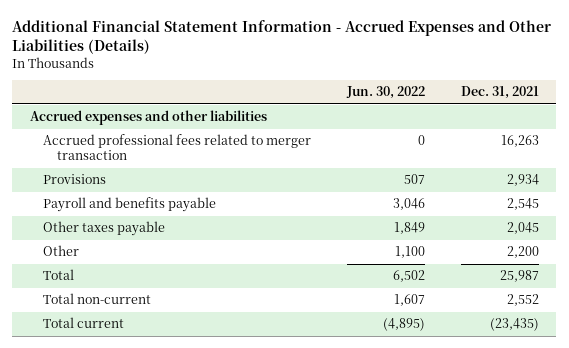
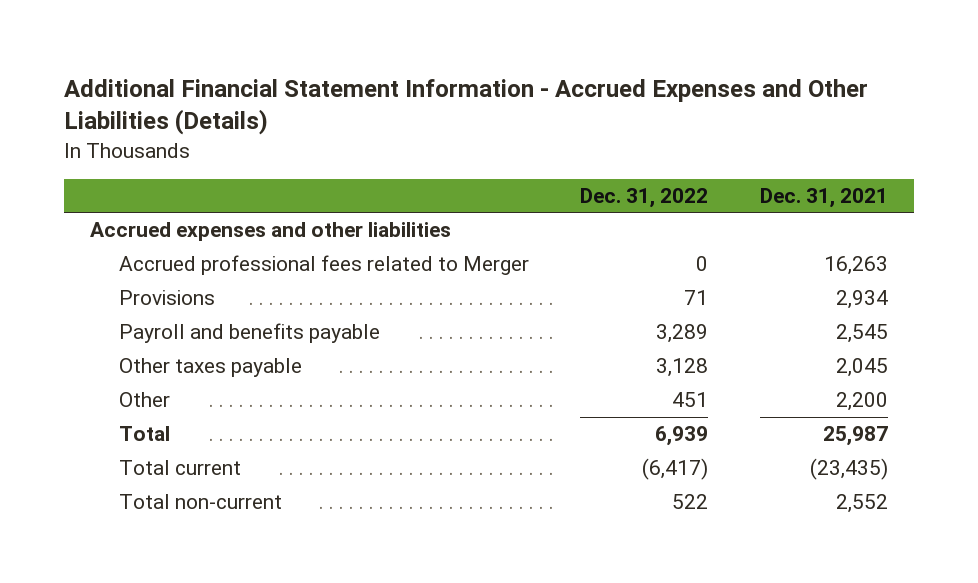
[346,86,426,100] Jun. 30, 2022 -> none
none -> [580,187,709,208] Dec. 31, 2022
[43,134,312,161] Accrued professional fees related to merger transaction -> [118,255,529,276] Accrued professional fees related to Merger
[43,293,152,305] Total non-current -> [118,494,282,510] Total non-current

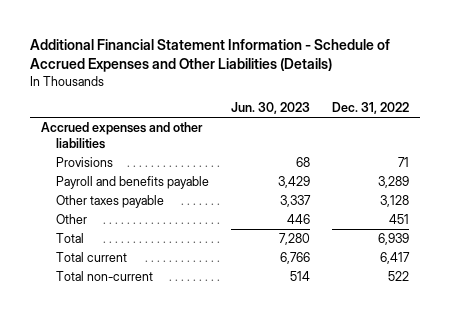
[63,78,868,136] Additional Financial Statement Information - Accrued Expenses and Other Liabilities (Details) -> [30,38,391,72] Additional Financial Statement Information - Schedule of Accrued Expenses and Other Liabilities (Details)
[760,187,889,208] Dec. 31, 2021 -> none
none -> [230,102,310,115] Jun. 30, 2023
[118,255,529,276] Accrued professional fees related to Merger -> none
[642,458,709,481] (6,417) -> [380,252,411,265] 6,417

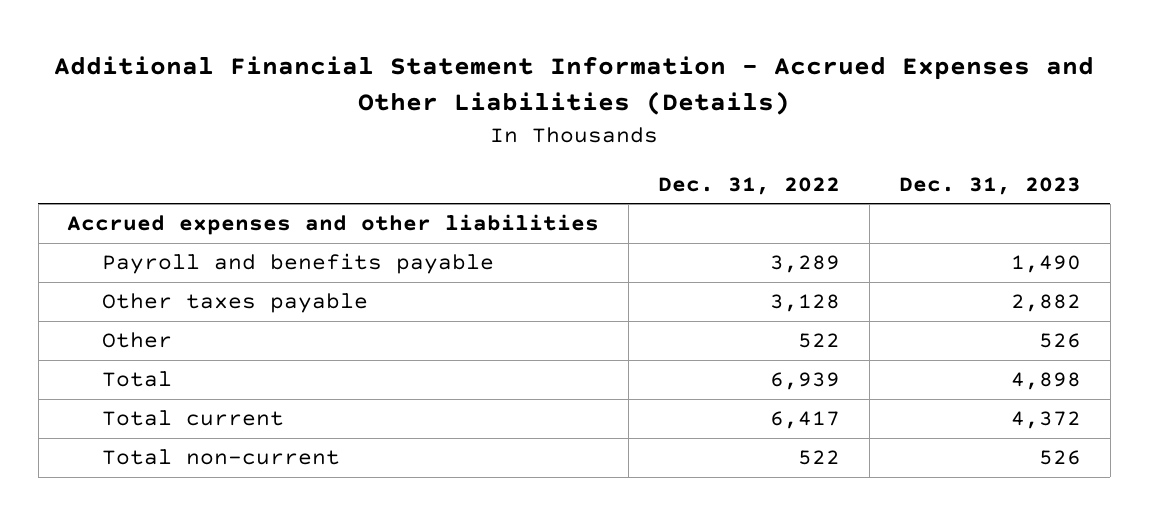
[30,38,391,72] Additional Financial Statement Information - Schedule of Accrued Expenses and Other Liabilities (Details) -> [54,56,1095,116] Additional Financial Statement Information - Accrued Expenses and Other Liabilities (Details)
[230,102,310,115] Jun. 30, 2023 -> none
none -> [899,176,1082,195] Dec. 31, 2023
[55,157,113,168] Provisions -> none
[389,214,410,225] 451 -> [798,333,841,349] 522

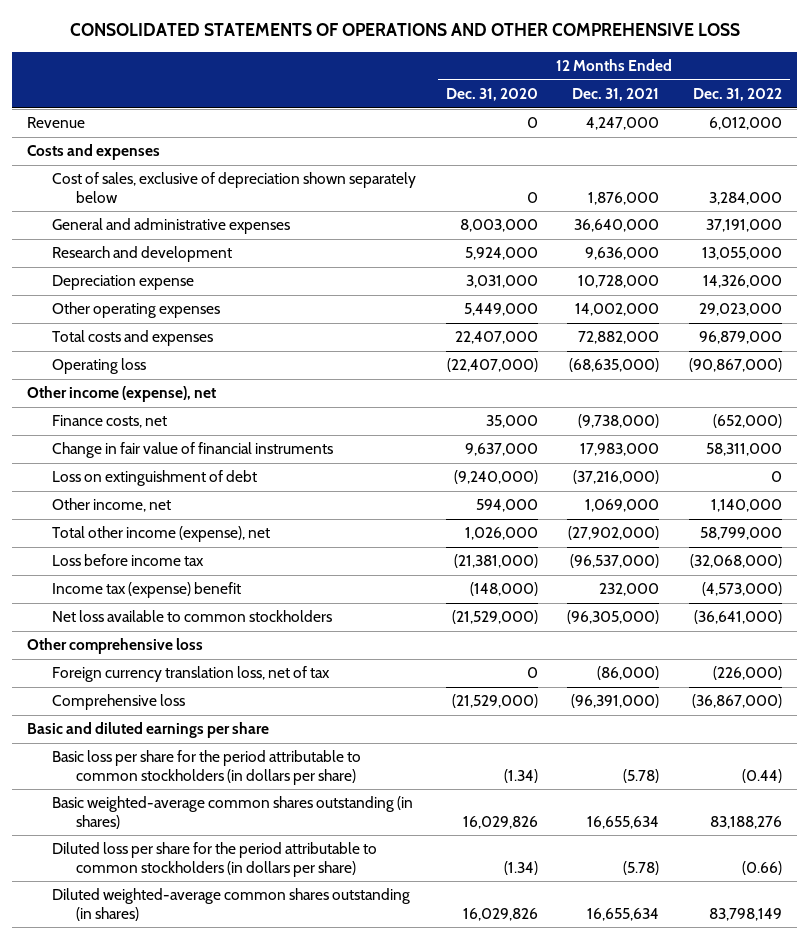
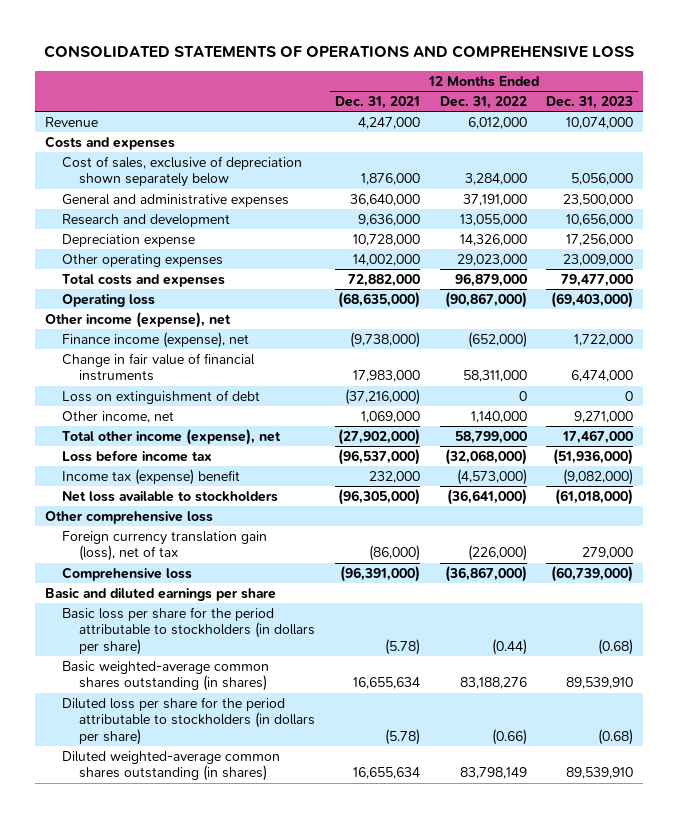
[69,23,740,37] CONSOLIDATED STATEMENTS OF OPERATIONS AND OTHER COMPREHENSIVE LOSS -> [44,44,635,58] CONSOLIDATED STATEMENTS OF OPERATIONS AND COMPREHENSIVE LOSS
[445,88,538,102] Dec. 31, 2020 -> none
none -> [546,95,634,109] Dec. 31, 2023
[51,415,167,429] Finance costs, net -> [62,331,250,348] Finance income (expense), net
[51,610,332,623] Net loss available to common stockholders -> [62,490,279,502] Net loss available to stockholders
[51,666,330,683] Foreign currency translation loss, net of tax -> [62,530,268,562] Foreign currency translation gain (loss), net of tax
[51,750,361,785] Basic loss per share for the period attributable to common stockholders (in dollars per share) -> [62,606,316,655] Basic loss per share for the period attributable to stockholders (in dollars per share)
[51,842,377,877] Diluted loss per share for the period attributable to common stockholders (in dollars per share) -> [62,696,316,745] Diluted loss per share for the period attributable to stockholders (in dollars per share)

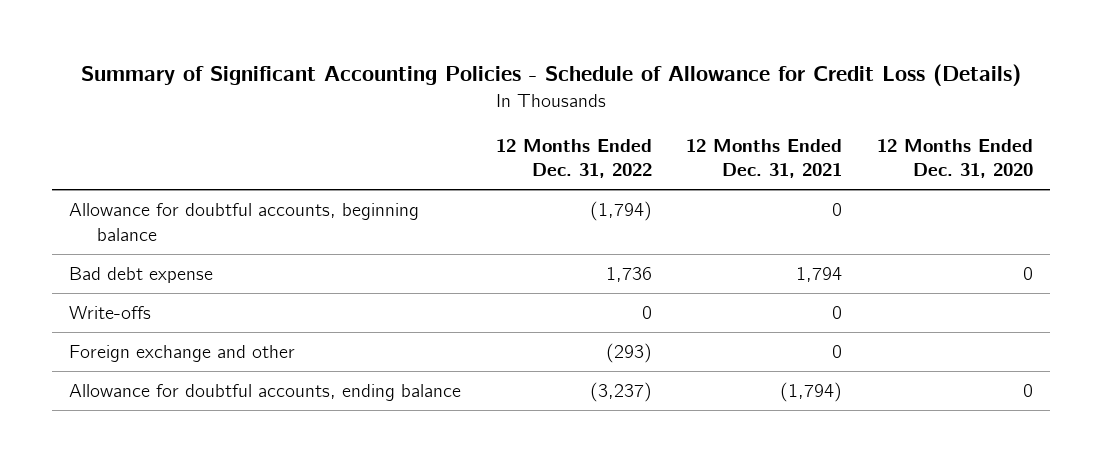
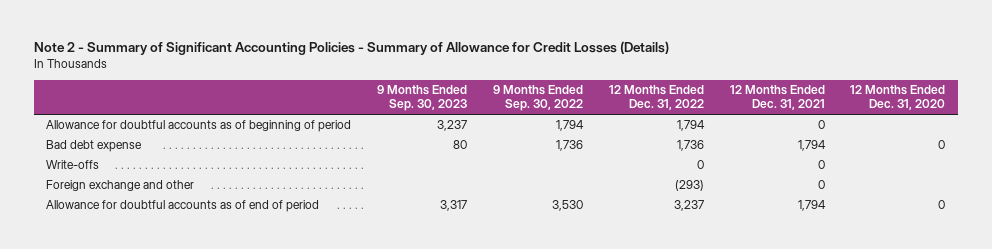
[80,64,1021,87] Summary of Significant Accounting Policies - Schedule of Allowance for Credit Loss (Details) -> [33,40,669,55] Note 2 - Summary of Significant Accounting Policies - Summary of Allowance for Credit Losses (Details)
none -> [377,85,468,112] 9 Months Ended Sep. 30, 2023
none -> [493,85,584,112] 9 Months Ended Sep. 30, 2022
[68,203,419,241] Allowance for doubtful accounts, beginning balance -> [46,120,352,133] Allowance for doubtful accounts as of beginning of period
[589,201,652,222] (1,794) -> [676,120,705,132] 1,794
[68,384,461,402] Allowance for doubtful accounts, ending balance -> [46,200,320,213] Allowance for doubtful accounts as of end of period
[589,382,652,403] (3,237) -> [673,200,704,212] 3,237
[780,382,843,403] (1,794) -> [797,200,826,212] 1,794

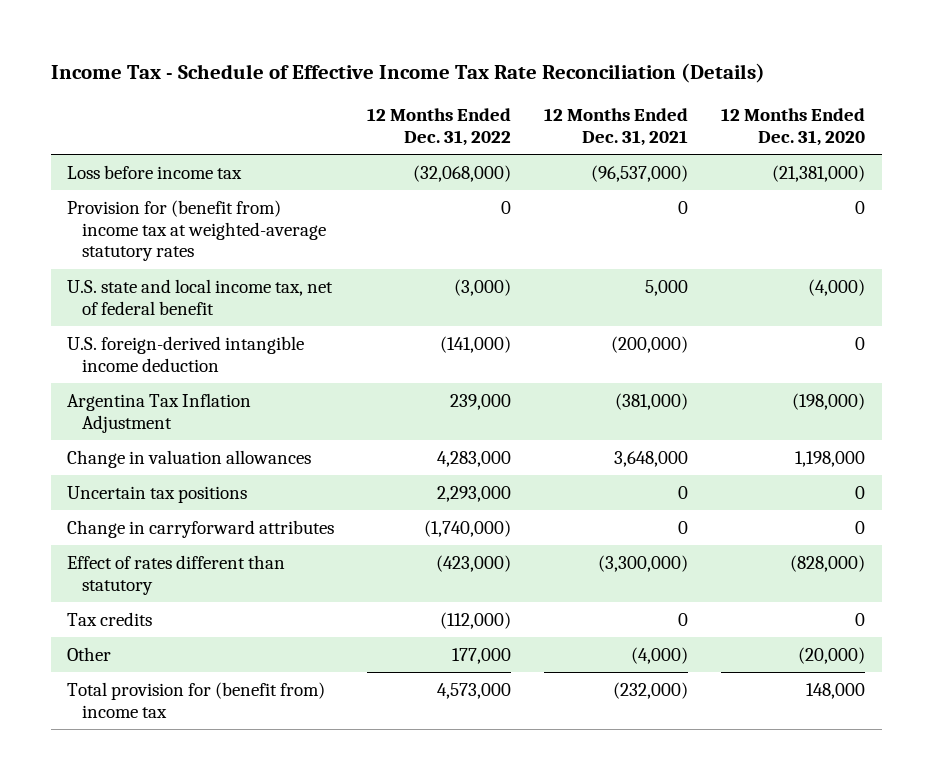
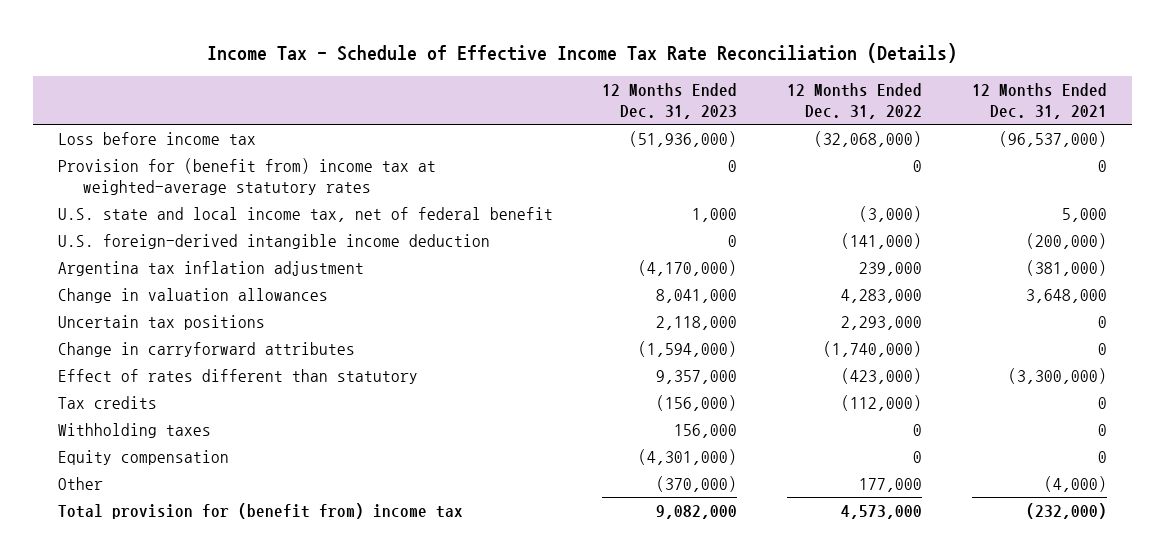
[721,108,866,146] 12 Months Ended Dec. 31, 2020 -> none
none -> [602,82,738,120] 12 Months Ended Dec. 31, 2023
[67,392,252,433] Argentina Tax Inflation Adjustment -> [57,260,364,276] Argentina tax inflation adjustment
none -> [57,422,211,438] Withholding taxes
none -> [57,449,229,465] Equity compensation

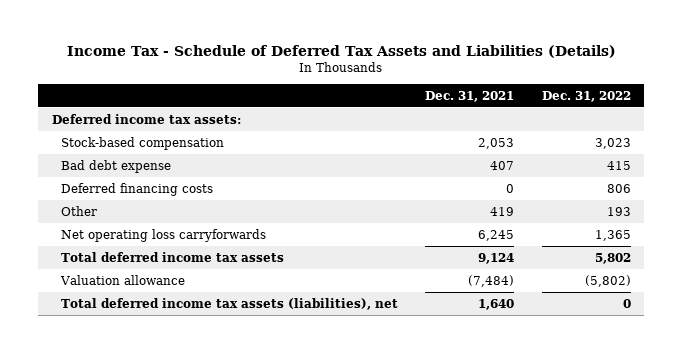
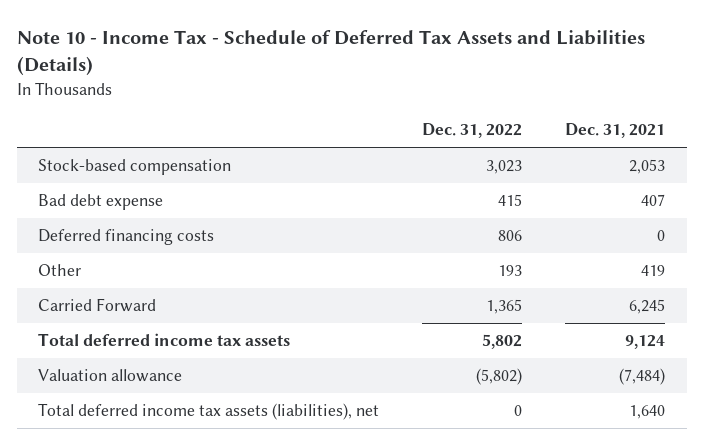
[67,45,617,59] Income Tax - Schedule of Deferred Tax Assets and Liabilities (Details) -> [16,30,645,77] Note 10 - Income Tax - Schedule of Deferred Tax Assets and Liabilities (Details)
[51,113,241,124] Deferred income tax assets: -> none
[60,228,266,242] Net operating loss carryforwards -> [38,297,157,312] Carried Forward

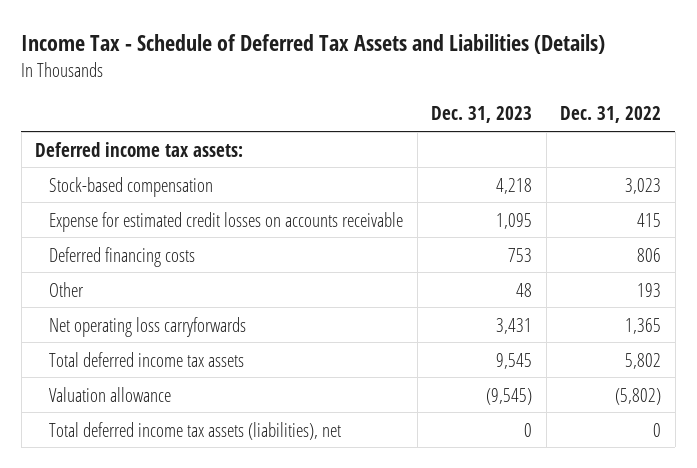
[16,30,645,77] Note 10 - Income Tax - Schedule of Deferred Tax Assets and Liabilities (Details) -> [21,34,606,55] Income Tax - Schedule of Deferred Tax Assets and Liabilities (Details)
[565,123,666,139] Dec. 31, 2021 -> none
none -> [431,106,533,124] Dec. 31, 2023
none -> [35,141,244,157] Deferred income tax assets:
[38,193,164,210] Bad debt expense -> [48,211,403,232] Expense for estimated credit losses on accounts receivable
[38,297,157,312] Carried Forward -> [48,316,246,337] Net operating loss carryforwards

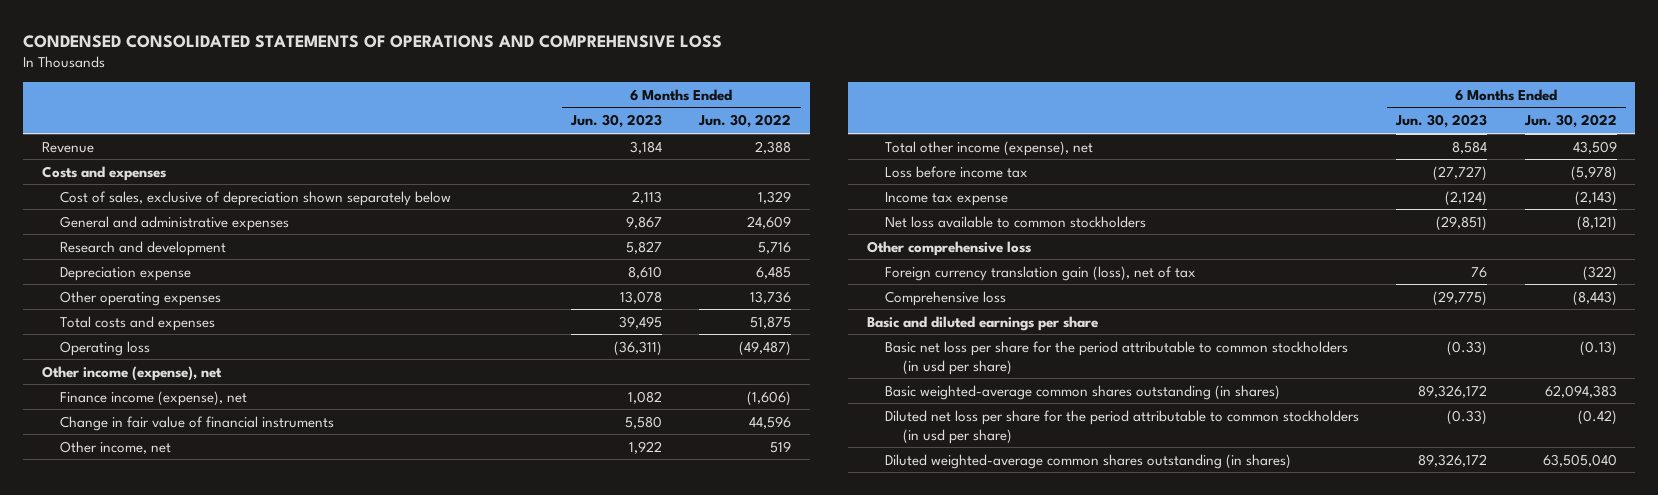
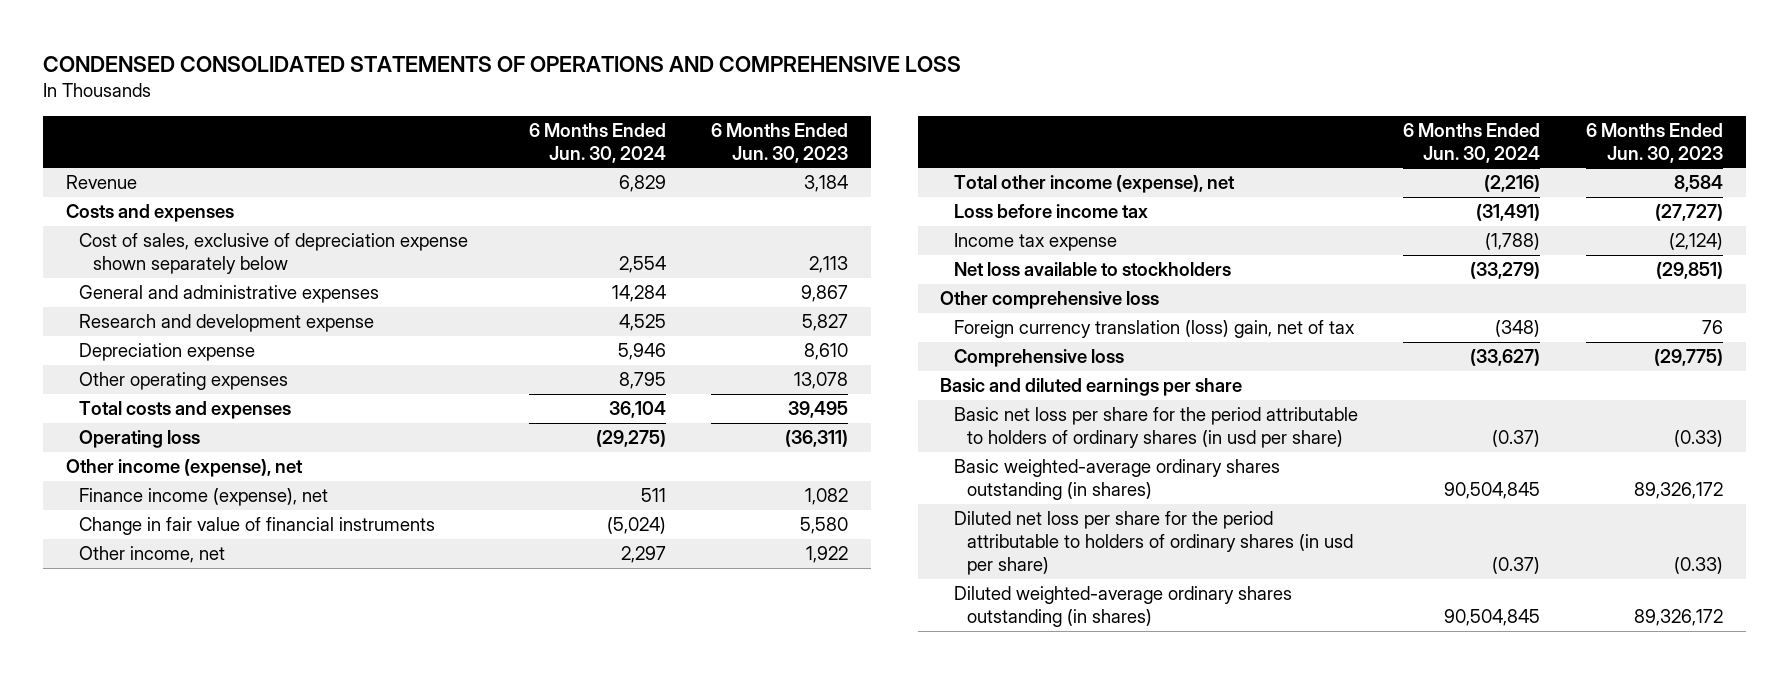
[698,114,792,129] Jun. 30, 2022 -> none
none -> [528,122,666,163] 6 Months Ended Jun. 30, 2024
[59,190,451,206] Cost of sales, exclusive of depreciation shown separately below -> [79,233,469,275] Cost of sales, exclusive of depreciation expense shown separately below
[59,240,226,256] Research and development -> [79,314,375,333] Research and development expense
[884,215,1146,228] Net loss available to common stockholders -> [953,262,1231,277] Net loss available to stockholders
[884,265,1196,281] Foreign currency translation gain (loss), net of tax -> [953,320,1355,339] Foreign currency translation (loss) gain, net of tax
[884,340,1348,375] Basic net loss per share for the period attributable to common stockholders (in usd per share) -> [953,407,1358,449] Basic net loss per share for the period attributable to holders of ordinary shares (in usd per share)
[884,384,1280,400] Basic weighted-average common shares outstanding (in shares) -> [953,459,1280,501] Basic weighted-average ordinary shares outstanding (in shares)
[884,409,1359,444] Diluted net loss per share for the period attributable to common stockholders (in usd per share) -> [953,511,1354,576] Diluted net loss per share for the period attributable to holders of ordinary shares (in usd per share)
[884,453,1291,469] Diluted weighted-average common shares outstanding (in shares) -> [953,586,1292,628] Diluted weighted-average ordinary shares outstanding (in shares)

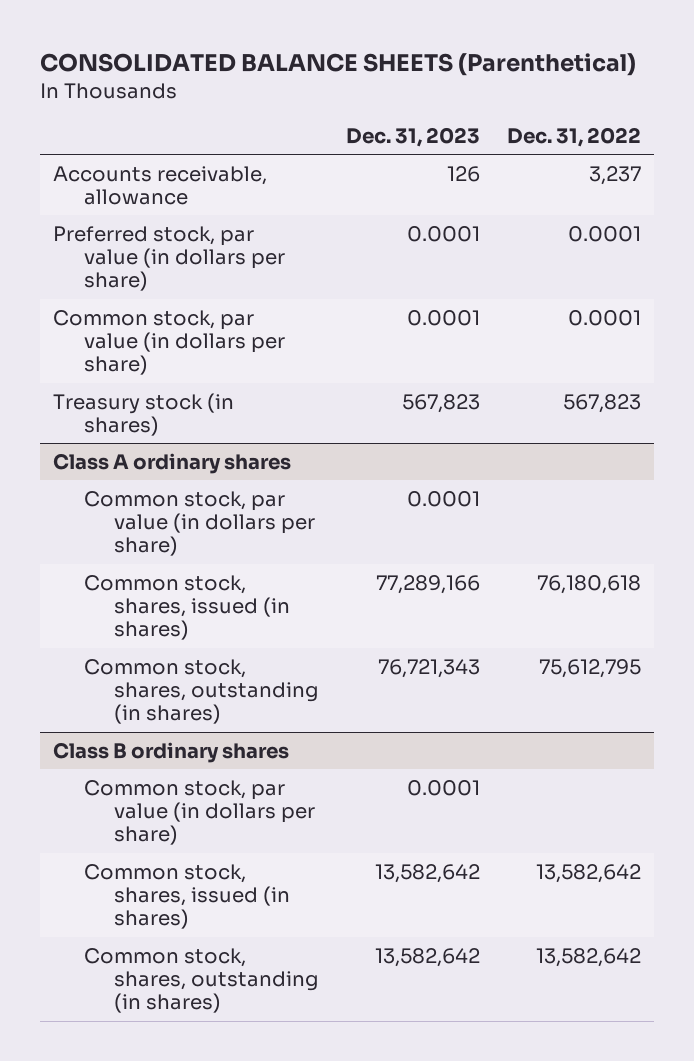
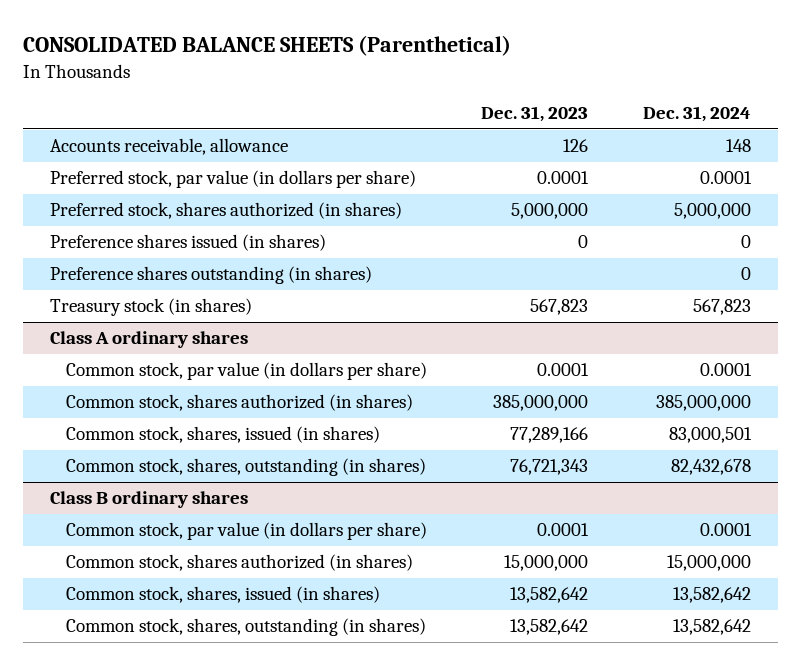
[507,127,642,148] Dec. 31, 2022 -> none
none -> [642,106,751,123] Dec. 31, 2024
[53,309,285,376] Common stock, par value (in dollars per share) -> none
none -> [50,202,403,220] Preferred stock, shares authorized (in shares)
none -> [50,234,327,252] Preference shares issued (in shares)
none -> [50,266,373,285] Preference shares outstanding (in shares)
none -> [65,394,413,412] Common stock, shares authorized (in shares)
none -> [65,554,413,572] Common stock, shares authorized (in shares)

